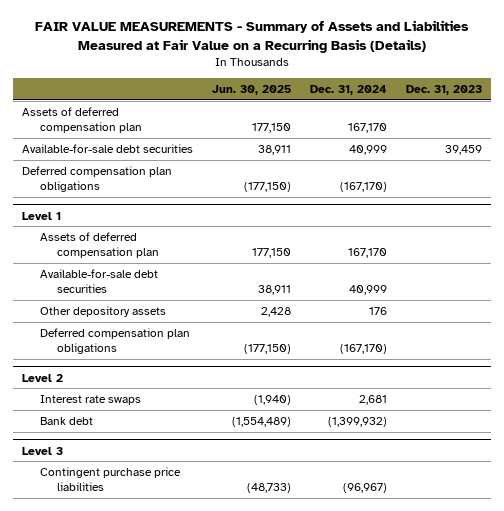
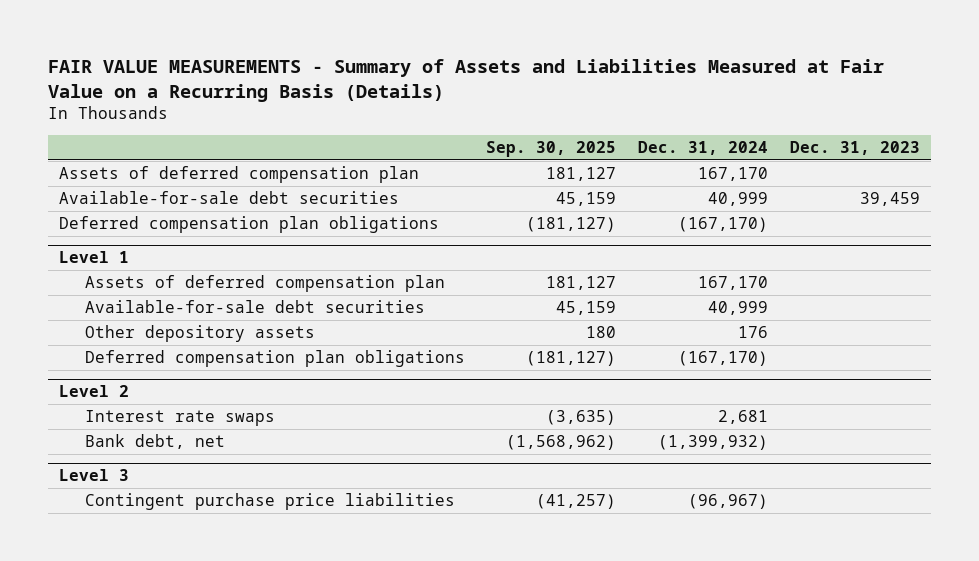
[211,84,291,95] Jun. 30, 2025 -> none
none -> [486,140,617,157] Sep. 30, 2025
[39,416,93,425] Bank debt -> [84,434,225,450] Bank debt, net

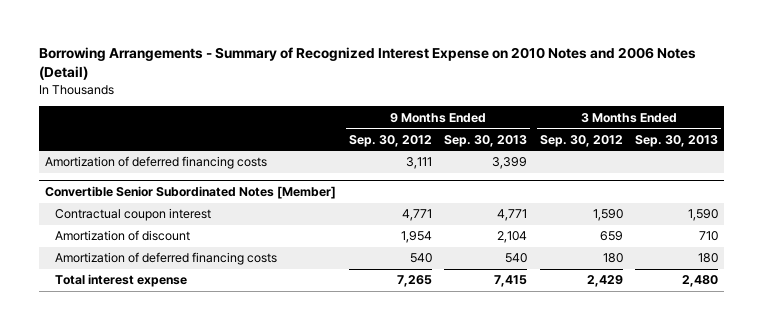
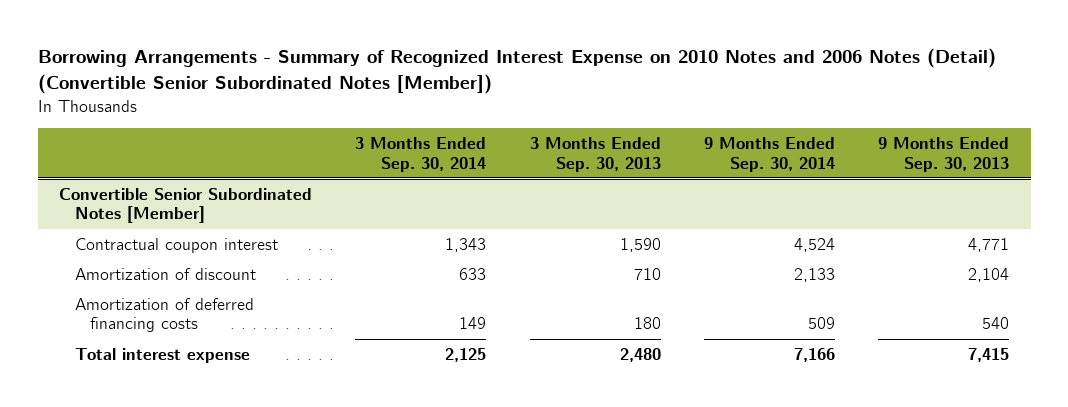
[38,47,696,81] Borrowing Arrangements - Summary of Recognized Interest Expense on 2010 Notes and 2006 Notes (Detail) -> [37,48,996,95] Borrowing Arrangements - Summary of Recognized Interest Expense on 2010 Notes and 2006 Notes (Detail) (Convertible Senior Subordinated Notes [Member])
[348,134,432,147] Sep. 30, 2012 -> none
[539,134,623,147] Sep. 30, 2012 -> none
none -> [355,137,487,172] 3 Months Ended Sep. 30, 2014
none -> [703,137,835,172] 9 Months Ended Sep. 30, 2014
[45,156,268,170] Amortization of deferred financing costs -> none

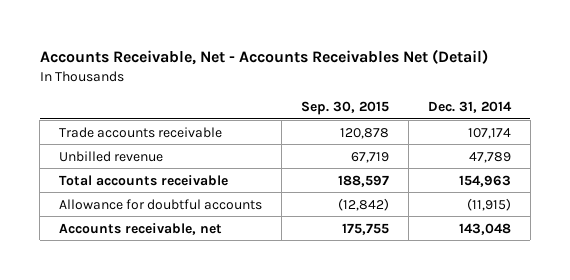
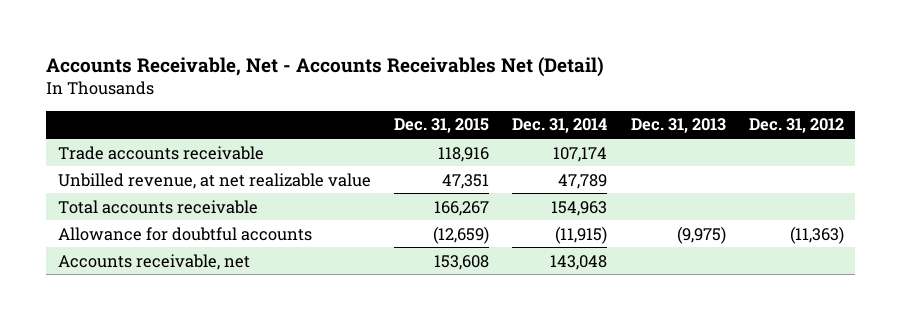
[301,101,390,116] Sep. 30, 2015 -> none
none -> [394,118,490,134] Dec. 31, 2015
none -> [630,118,726,134] Dec. 31, 2013
none -> [748,118,844,134] Dec. 31, 2012
[59,150,164,162] Unbilled revenue -> [58,172,372,189] Unbilled revenue, at net realizable value

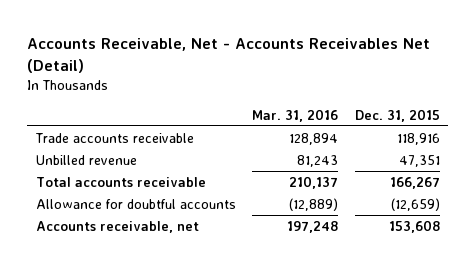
[512,118,608,134] Dec. 31, 2014 -> none
[630,118,726,134] Dec. 31, 2013 -> none
[748,118,844,134] Dec. 31, 2012 -> none
none -> [252,108,339,122] Mar. 31, 2016
[58,172,372,189] Unbilled revenue, at net realizable value -> [35,154,137,165] Unbilled revenue

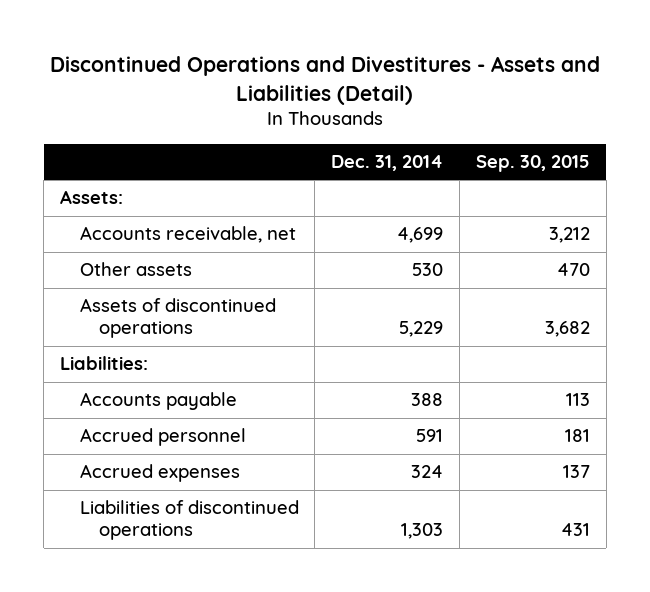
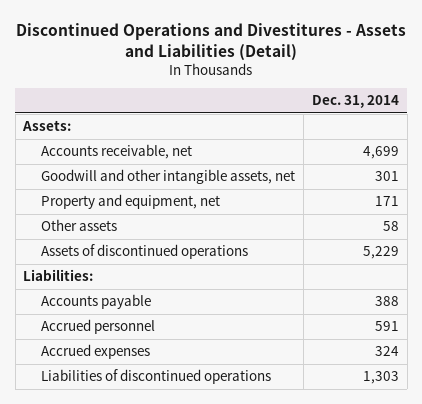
[475,155,590,173] Sep. 30, 2015 -> none
none -> [40,169,295,185] Goodwill and other intangible assets, net
none -> [40,194,220,210] Property and equipment, net
[412,263,444,277] 530 -> [382,221,399,232] 58

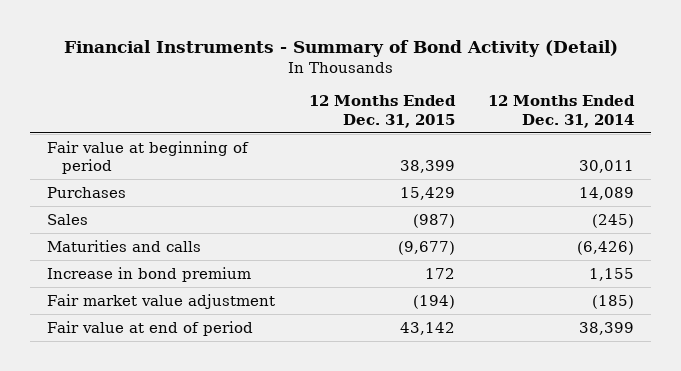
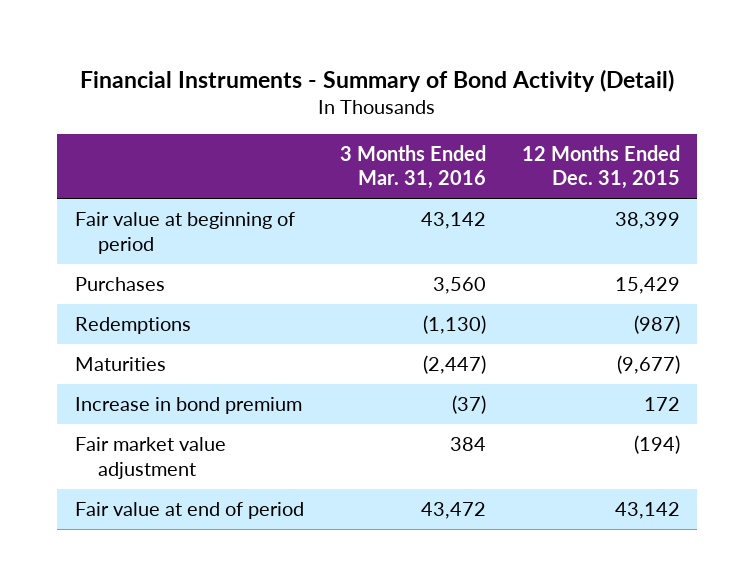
[488,95,636,128] 12 Months Ended Dec. 31, 2014 -> none
none -> [339,144,486,190] 3 Months Ended Mar. 31, 2016
[46,213,88,225] Sales -> [75,317,192,335] Redemptions
[46,239,201,252] Maturities and calls -> [75,357,167,372] Maturities

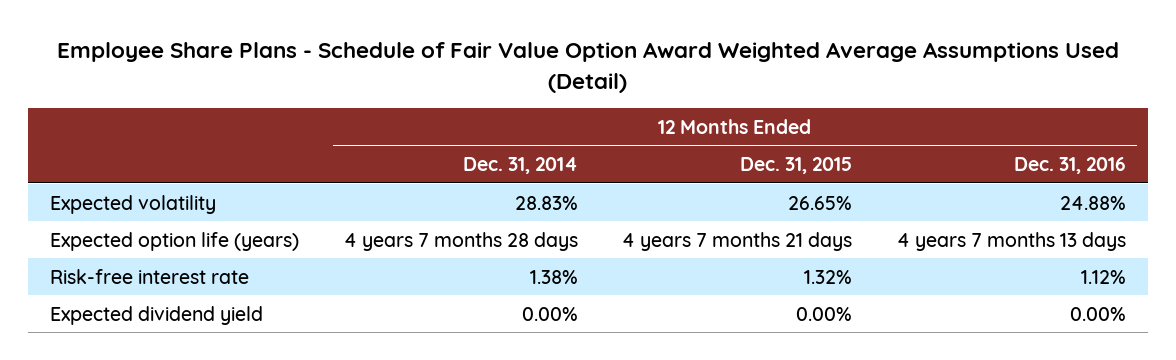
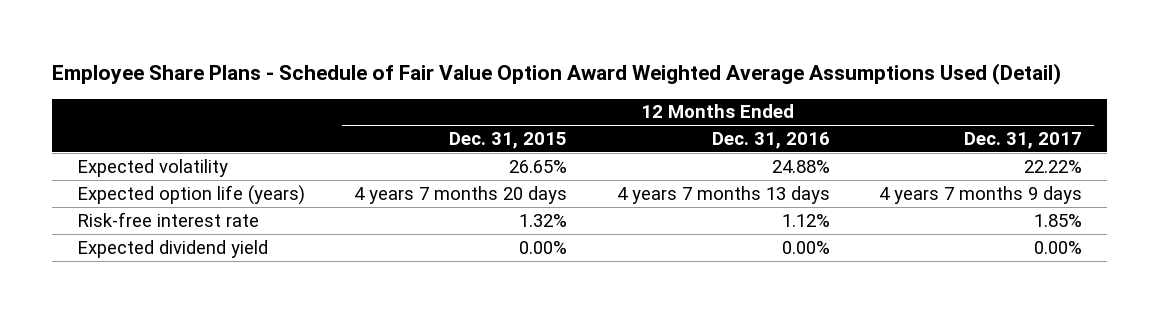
[462,156,578,174] Dec. 31, 2014 -> none
none -> [963,132,1082,150] Dec. 31, 2017
[622,231,853,251] 4 years 7 months 21 days -> [354,185,568,204] 4 years 7 months 20 days

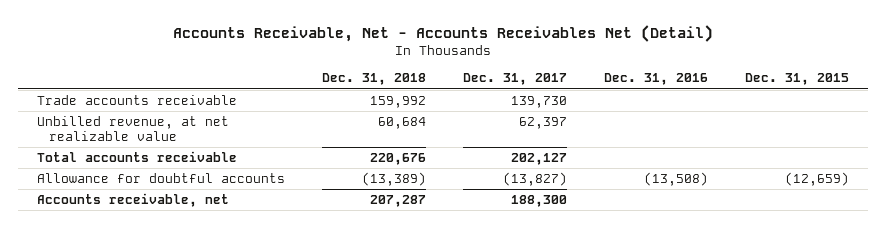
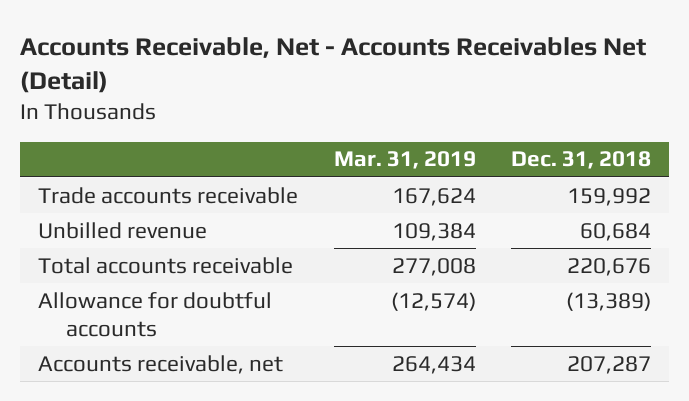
[463,73,568,86] Dec. 31, 2017 -> none
[604,73,709,86] Dec. 31, 2016 -> none
[745,73,850,86] Dec. 31, 2015 -> none
none -> [333,151,476,170] Mar. 31, 2019
[37,116,230,142] Unbilled revenue, at net realizable value -> [37,221,207,239] Unbilled revenue

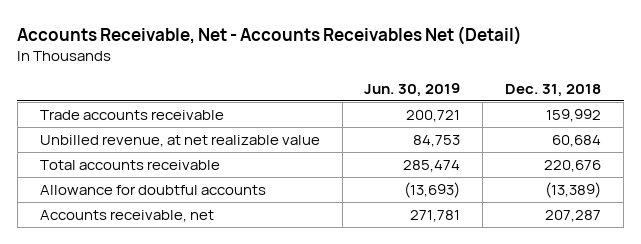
[333,151,476,170] Mar. 31, 2019 -> none
none -> [364,82,461,97] Jun. 30, 2019
[37,221,207,239] Unbilled revenue -> [39,134,320,147] Unbilled revenue, at net realizable value

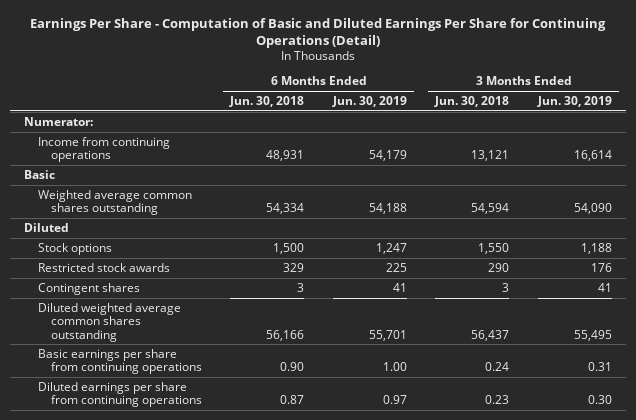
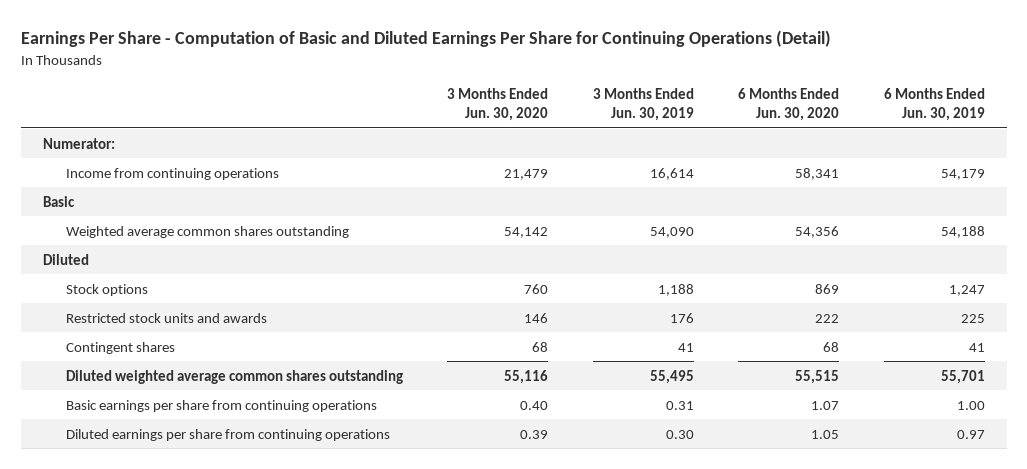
[229,96,305,108] Jun. 30, 2018 -> none
[434,96,510,108] Jun. 30, 2018 -> none
none -> [447,88,549,122] 3 Months Ended Jun. 30, 2020
none -> [738,88,840,122] 6 Months Ended Jun. 30, 2020
[37,262,170,272] Restricted stock awards -> [65,312,267,323] Restricted stock units and awards

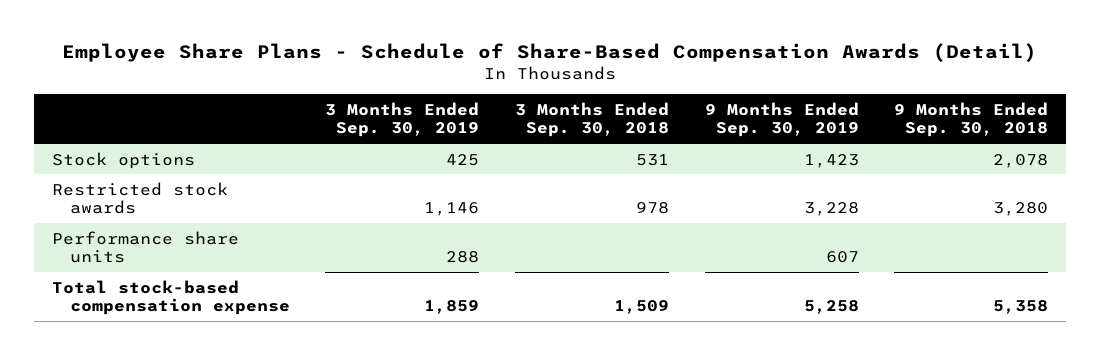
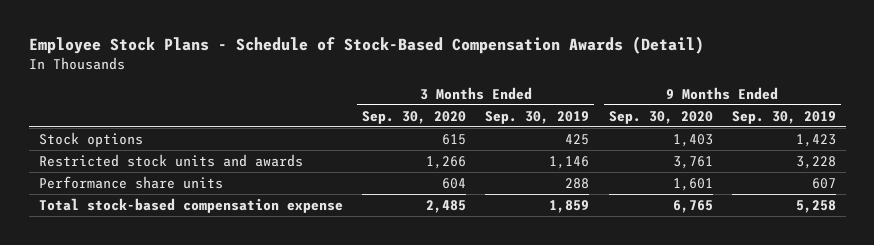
[61,42,1037,62] Employee Share Plans - Schedule of Share-Based Compensation Awards (Detail) -> [28,36,704,55] Employee Stock Plans - Schedule of Stock-Based Compensation Awards (Detail)
[514,101,669,138] 3 Months Ended Sep. 30, 2018 -> none
[894,101,1049,138] 9 Months Ended Sep. 30, 2018 -> none
none -> [361,110,466,124] Sep. 30, 2020
none -> [608,110,713,124] Sep. 30, 2020
[51,181,228,215] Restricted stock awards -> [38,153,303,167] Restricted stock units and awards

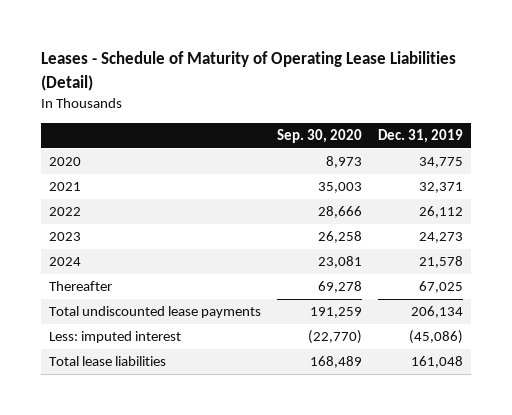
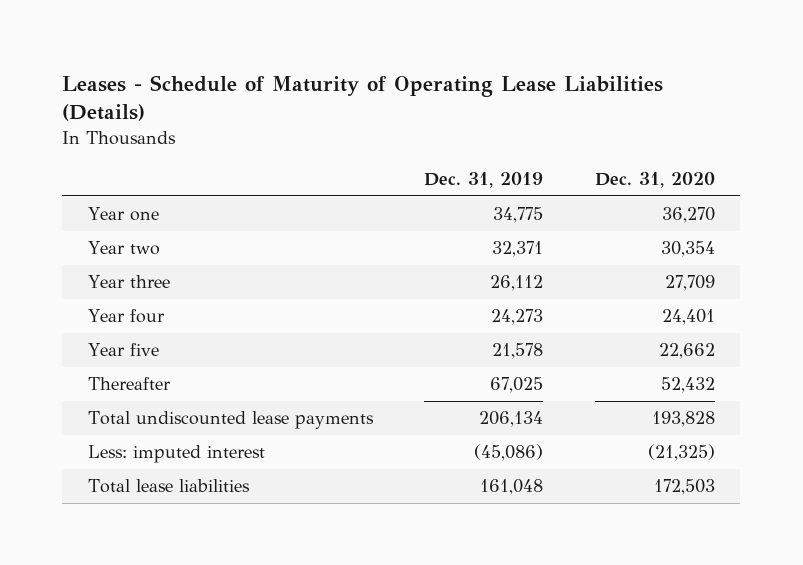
[41,51,457,91] Leases - Schedule of Maturity of Operating Lease Liabilities (Detail) -> [62,74,664,122] Leases - Schedule of Maturity of Operating Lease Liabilities (Details)
[276,129,362,144] Sep. 30, 2020 -> none
none -> [594,172,715,189] Dec. 31, 2020
[49,157,82,167] 2020 -> [88,207,160,222] Year one
[49,182,82,192] 2021 -> [88,241,161,256] Year two
[49,207,82,217] 2022 -> [88,275,171,289] Year three
[49,232,82,242] 2023 -> [88,309,166,324] Year four
[49,257,82,267] 2024 -> [88,343,160,357] Year five

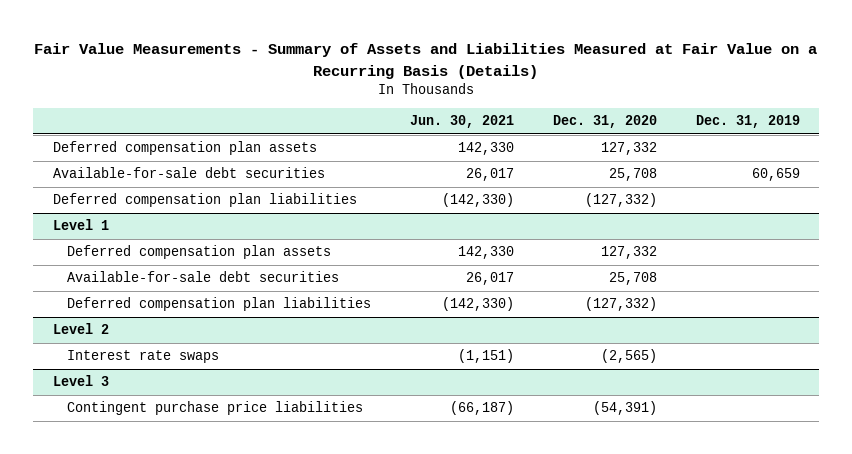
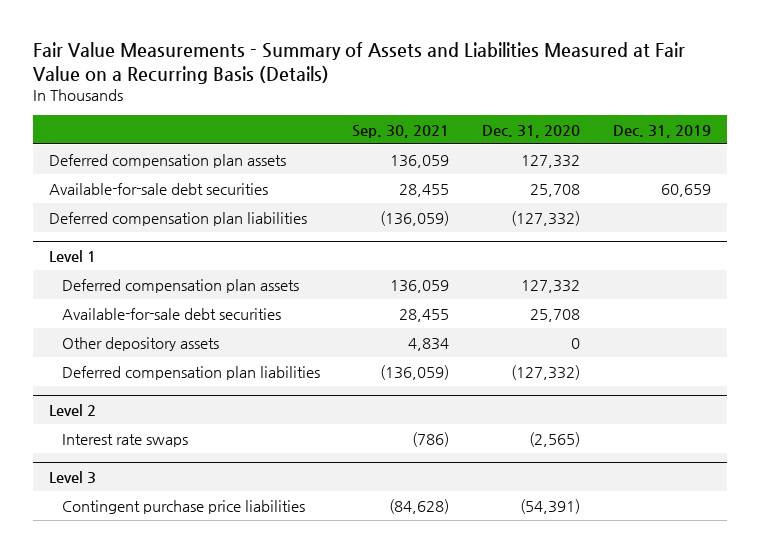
[409,115,514,129] Jun. 30, 2021 -> none
none -> [352,124,450,138] Sep. 30, 2021
none -> [61,336,219,351] Other depository assets

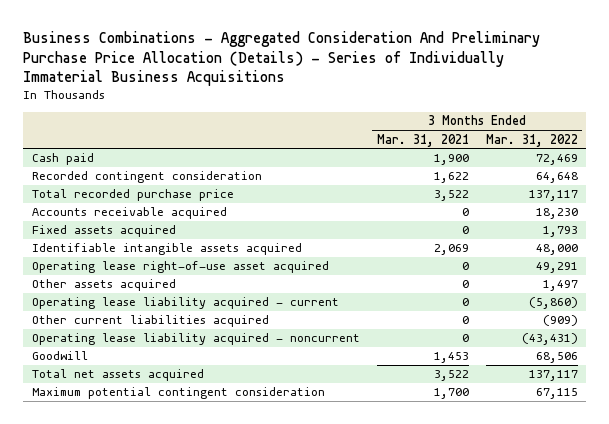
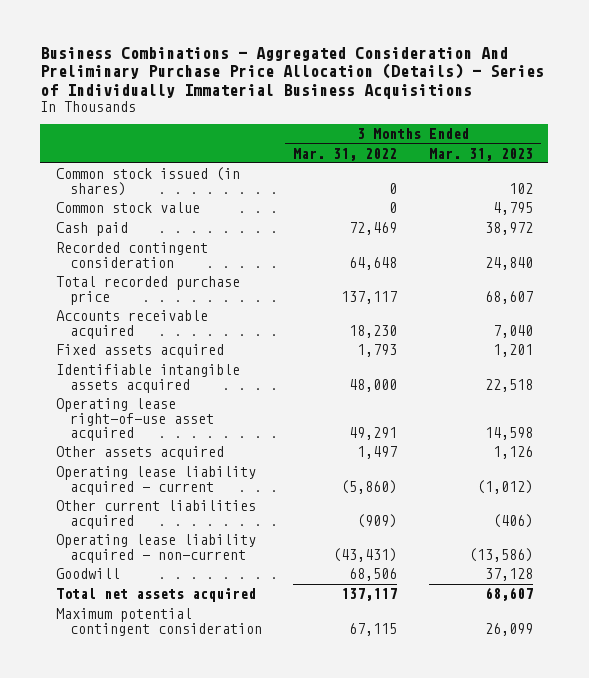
[376,133,469,147] Mar. 31, 2021 -> none
none -> [428,147,533,161] Mar. 31, 2023
none -> [55,167,240,196] Common stock issued (in shares)
none -> [55,202,200,214] Common stock value
[31,333,360,346] Operating lease liability acquired - noncurrent -> [55,534,256,563] Operating lease liability acquired - non-current

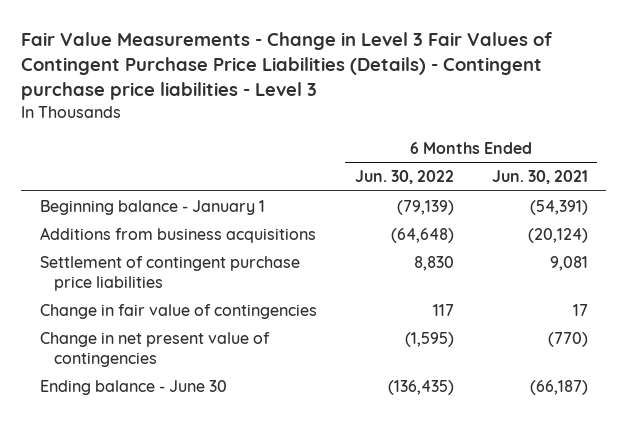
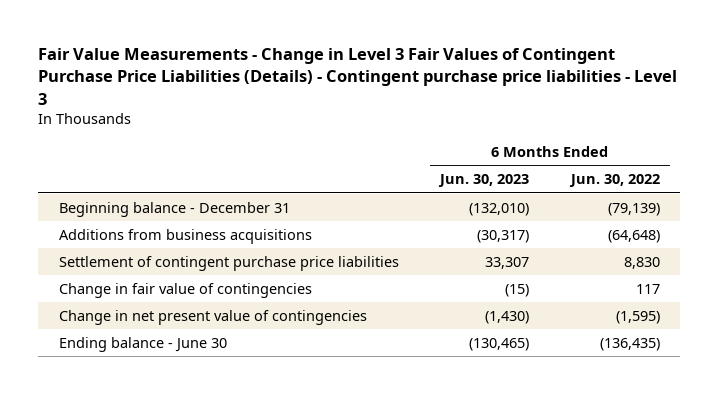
[491,170,588,185] Jun. 30, 2021 -> none
none -> [438,174,530,188] Jun. 30, 2023
[39,199,265,215] Beginning balance - January 1 -> [58,201,290,217] Beginning balance - December 31

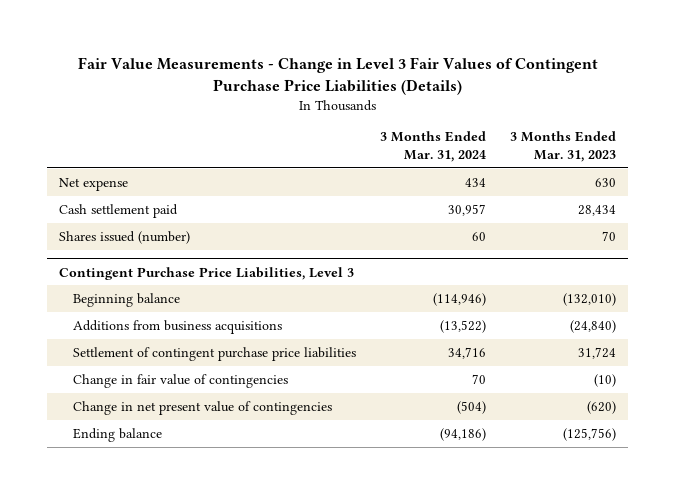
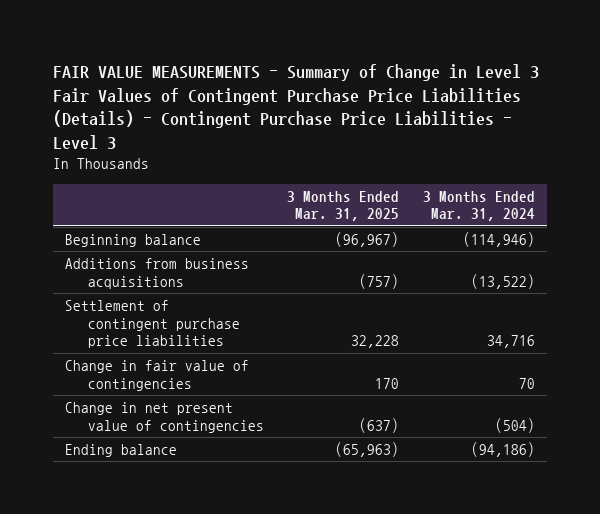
[77,57,598,95] Fair Value Measurements - Change in Level 3 Fair Values of Contingent Purchase Price Liabilities (Details) -> [53,63,540,149] FAIR VALUE MEASUREMENTS - Summary of Change in Level 3 Fair Values of Contingent Purchase Price Liabilities (Details) - Contingent Purchase Price Liabilities - Level 3
[509,131,616,162] 3 Months Ended Mar. 31, 2023 -> none
none -> [287,190,400,222] 3 Months Ended Mar. 31, 2025
[59,177,129,191] Net expense -> none
[59,203,179,218] Cash settlement paid -> none
[59,230,191,244] Shares issued (number) -> none
[59,266,355,280] Contingent Purchase Price Liabilities, Level 3 -> none

